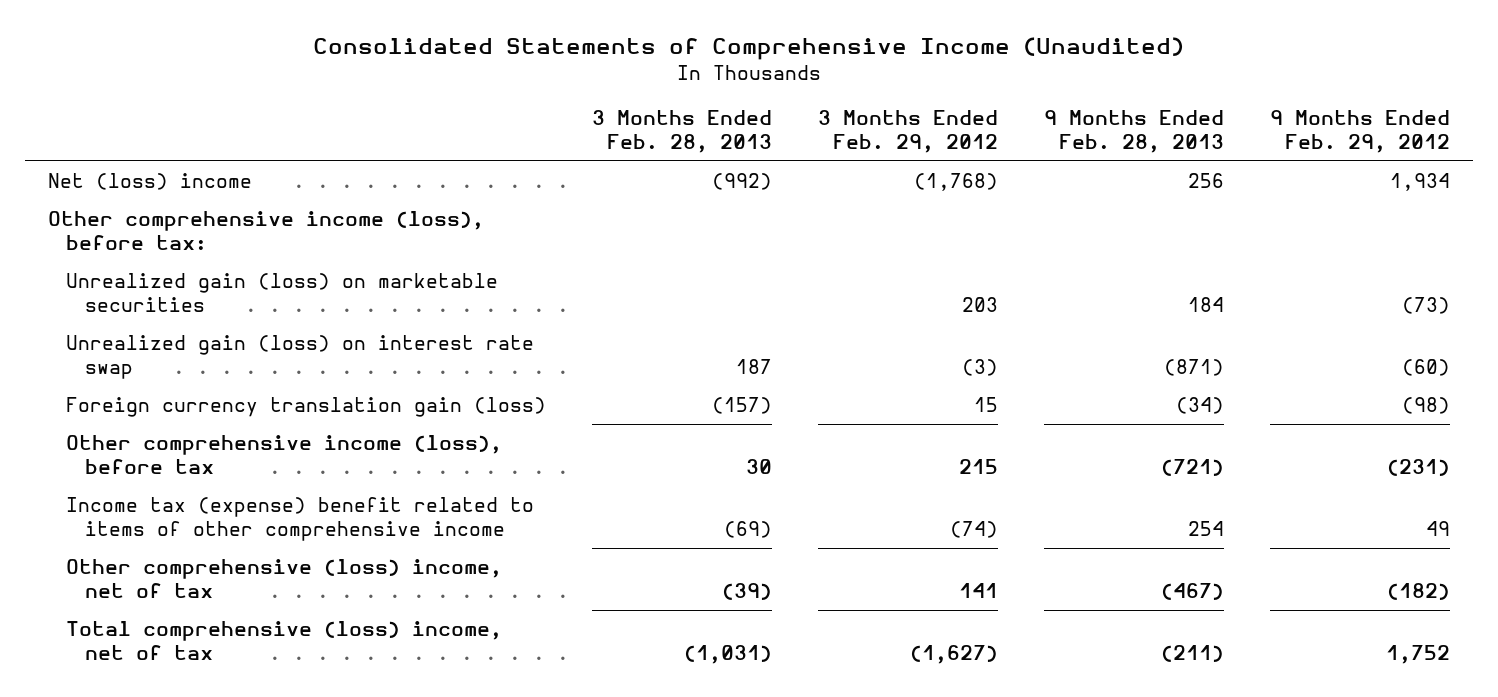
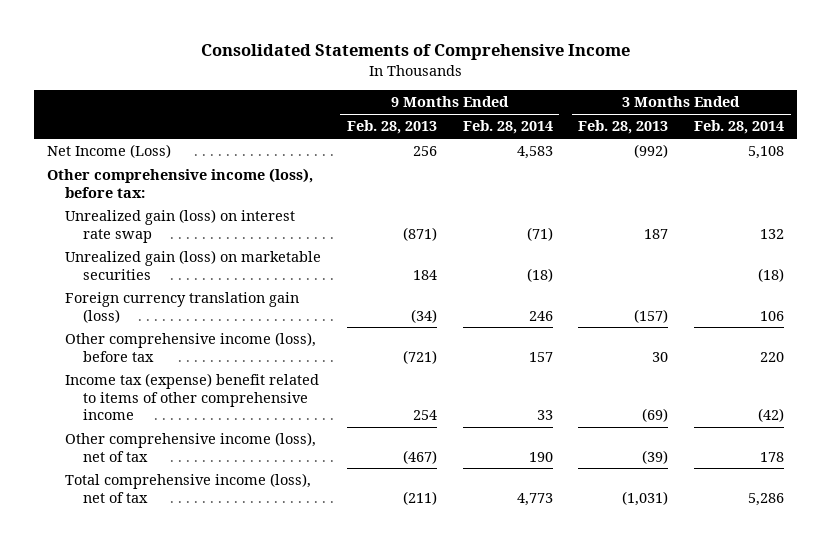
[313,37,1185,61] Consolidated Statements of Comprehensive Income (Unaudited) -> [200,44,630,61] Consolidated Statements of Comprehensive Income
[818,109,999,153] 3 Months Ended Feb. 29, 2012 -> none
[1269,109,1450,153] 9 Months Ended Feb. 29, 2012 -> none
none -> [462,120,553,135] Feb. 28, 2014
none -> [694,120,785,135] Feb. 28, 2014
[48,173,253,191] Net (loss) income -> [46,144,171,159] Net Income (Loss)
[66,273,499,313] Unrealized gain (loss) on marketable securities -> [64,250,321,280] Unrealized gain (loss) on marketable securities
[66,559,503,599] Other comprehensive (loss) income, net of tax -> [64,432,316,462] Other comprehensive income (loss), net of tax
[66,621,503,661] Total comprehensive (loss) income, net of tax -> [64,473,311,503] Total comprehensive income (loss), net of tax

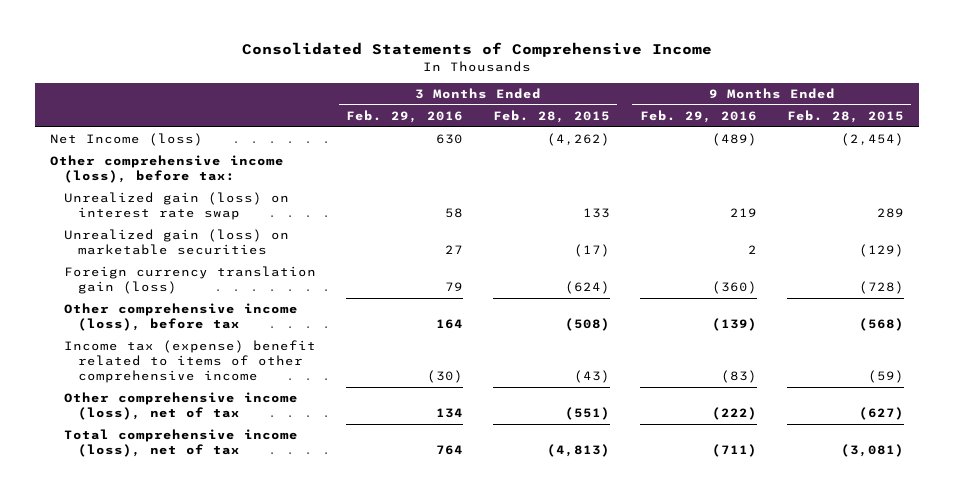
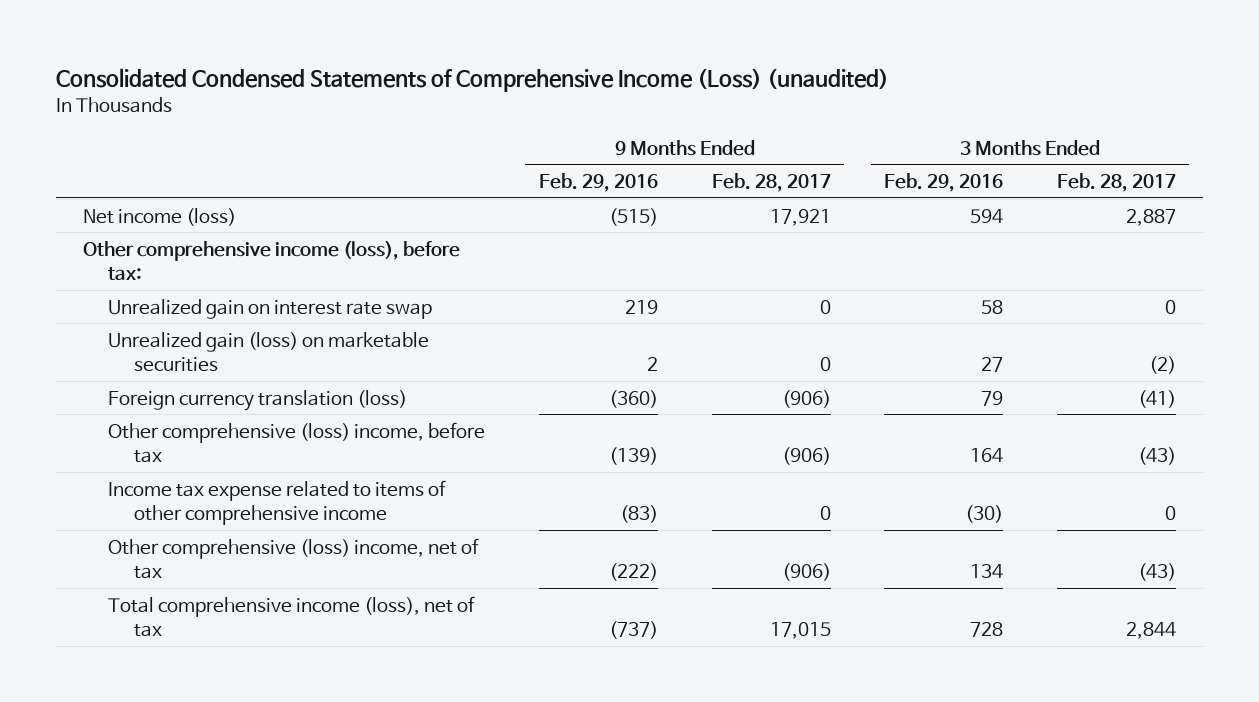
[242,42,713,58] Consolidated Statements of Comprehensive Income -> [56,67,890,92] Consolidated Condensed Statements of Comprehensive Income (Loss) (unaudited)
[492,110,610,124] Feb. 28, 2015 -> none
[786,110,904,124] Feb. 28, 2015 -> none
none -> [711,172,831,192] Feb. 28, 2017
none -> [1056,172,1176,192] Feb. 28, 2017
[50,133,204,147] Net Income (loss) -> [82,207,236,226] Net income (loss)
[436,134,464,145] 630 -> [970,208,1004,223] 594
[711,133,757,147] (489) -> [608,207,658,226] (515)
[64,192,290,221] Unrealized gain (loss) on interest rate swap -> [108,298,433,319] Unrealized gain on interest rate swap
[64,266,317,295] Foreign currency translation gain (loss) -> [108,389,408,411] Foreign currency translation (loss)
[64,303,299,332] Other comprehensive income (loss), before tax -> [108,421,486,464] Other comprehensive (loss) income, before tax
[64,340,317,384] Income tax (expense) benefit related to items of other comprehensive income -> [108,479,447,526] Income tax expense related to items of other comprehensive income
[64,392,299,421] Other comprehensive income (loss), net of tax -> [108,537,480,580] Other comprehensive (loss) income, net of tax
[436,445,464,456] 764 -> [970,622,1004,638] 728
[711,444,757,458] (711) -> [608,621,658,640] (737)

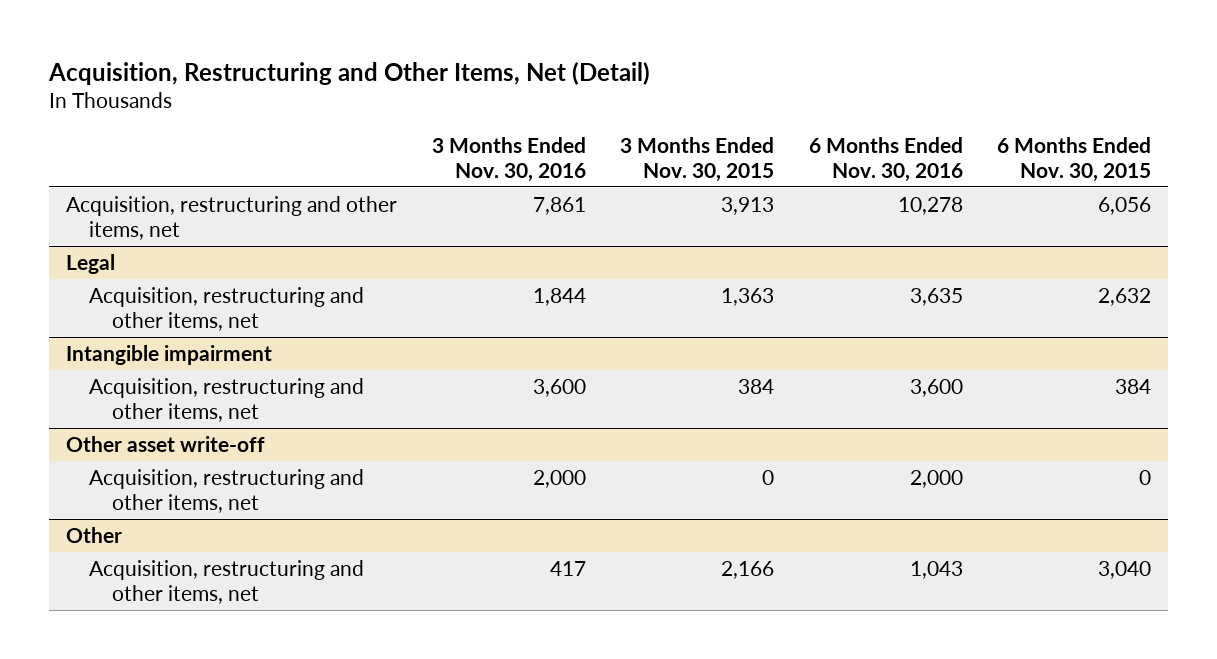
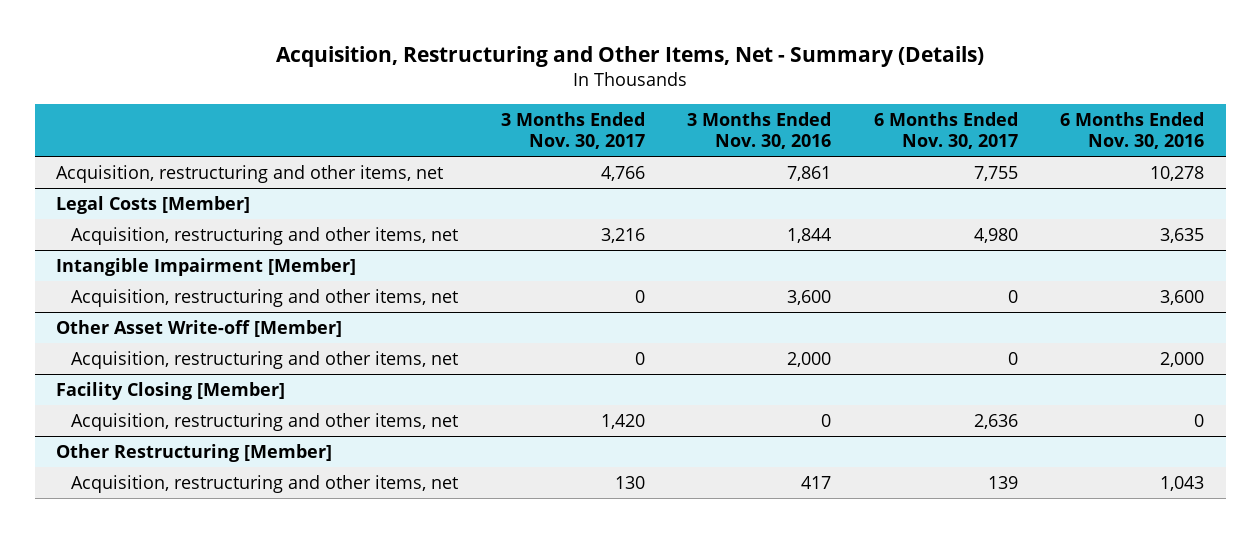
[48,61,651,85] Acquisition, Restructuring and Other Items, Net (Detail) -> [276,46,985,68] Acquisition, Restructuring and Other Items, Net - Summary (Details)
[620,136,775,182] 3 Months Ended Nov. 30, 2015 -> none
[997,136,1152,182] 6 Months Ended Nov. 30, 2015 -> none
none -> [500,111,645,149] 3 Months Ended Nov. 30, 2017
none -> [873,111,1018,149] 6 Months Ended Nov. 30, 2017
[66,253,116,274] Legal -> [55,195,250,214] Legal Costs [Member]
[66,344,273,365] Intangible impairment -> [55,257,356,276] Intangible Impairment [Member]
[66,435,266,452] Other asset write-off -> [55,319,342,337] Other Asset Write-off [Member]
none -> [55,381,285,400] Facility Closing [Member]
none -> [71,412,459,431] Acquisition, restructuring and other items, net
[66,526,123,543] Other -> [55,443,332,462] Other Restructuring [Member]

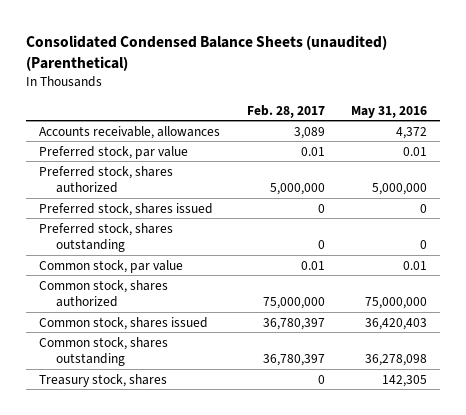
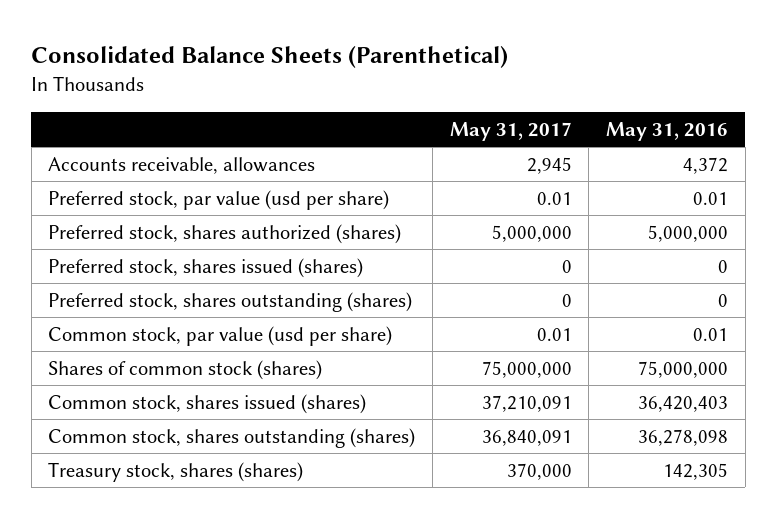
[25,35,387,72] Consolidated Condensed Balance Sheets (unaudited) (Parenthetical) -> [31,46,509,69] Consolidated Balance Sheets (Parenthetical)
[246,104,325,118] Feb. 28, 2017 -> none
none -> [449,121,572,141] May 31, 2017
[39,145,189,159] Preferred stock, par value -> [48,189,390,210] Preferred stock, par value (usd per share)
[39,165,174,194] Preferred stock, shares authorized -> [48,223,402,244] Preferred stock, shares authorized (shares)
[39,202,214,216] Preferred stock, shares issued -> [48,257,364,278] Preferred stock, shares issued (shares)
[39,222,174,253] Preferred stock, shares outstanding -> [48,291,413,312] Preferred stock, shares outstanding (shares)
[39,259,184,273] Common stock, par value -> [48,325,393,346] Common stock, par value (usd per share)
[39,279,169,308] Common stock, shares authorized -> [48,359,323,380] Shares of common stock (shares)
[39,316,209,330] Common stock, shares issued -> [48,393,367,414] Common stock, shares issued (shares)
[39,336,169,367] Common stock, shares outstanding -> [48,427,416,448] Common stock, shares outstanding (shares)
[39,373,168,387] Treasury stock, shares -> [48,461,304,482] Treasury stock, shares (shares)

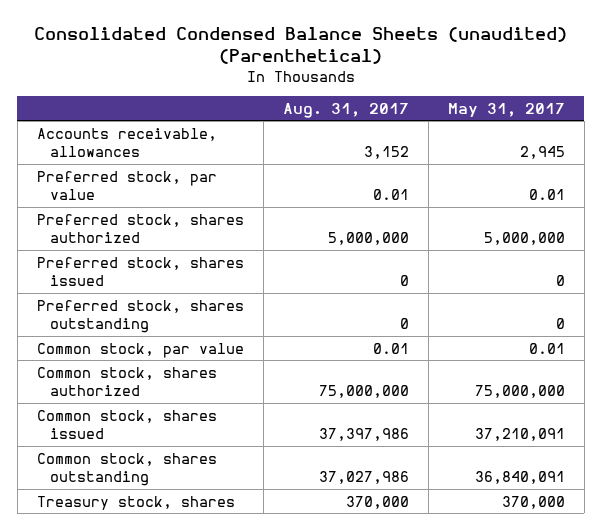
[31,46,509,69] Consolidated Balance Sheets (Parenthetical) -> [33,26,567,65] Consolidated Condensed Balance Sheets (unaudited) (Parenthetical)
[606,121,729,141] May 31, 2016 -> none
none -> [282,102,409,118] Aug. 31, 2017
[48,189,390,210] Preferred stock, par value (usd per share) -> [36,170,217,201] Preferred stock, par value
[48,223,402,244] Preferred stock, shares authorized (shares) -> [36,213,244,244] Preferred stock, shares authorized
[48,257,364,278] Preferred stock, shares issued (shares) -> [36,256,244,287] Preferred stock, shares issued
[48,291,413,312] Preferred stock, shares outstanding (shares) -> [36,299,244,334] Preferred stock, shares outstanding
[48,325,393,346] Common stock, par value (usd per share) -> [36,342,244,358] Common stock, par value
[48,359,323,380] Shares of common stock (shares) -> [36,366,217,397] Common stock, shares authorized
[48,393,367,414] Common stock, shares issued (shares) -> [36,409,217,440] Common stock, shares issued
[48,427,416,448] Common stock, shares outstanding (shares) -> [36,452,217,487] Common stock, shares outstanding
[48,461,304,482] Treasury stock, shares (shares) -> [36,495,235,510] Treasury stock, shares

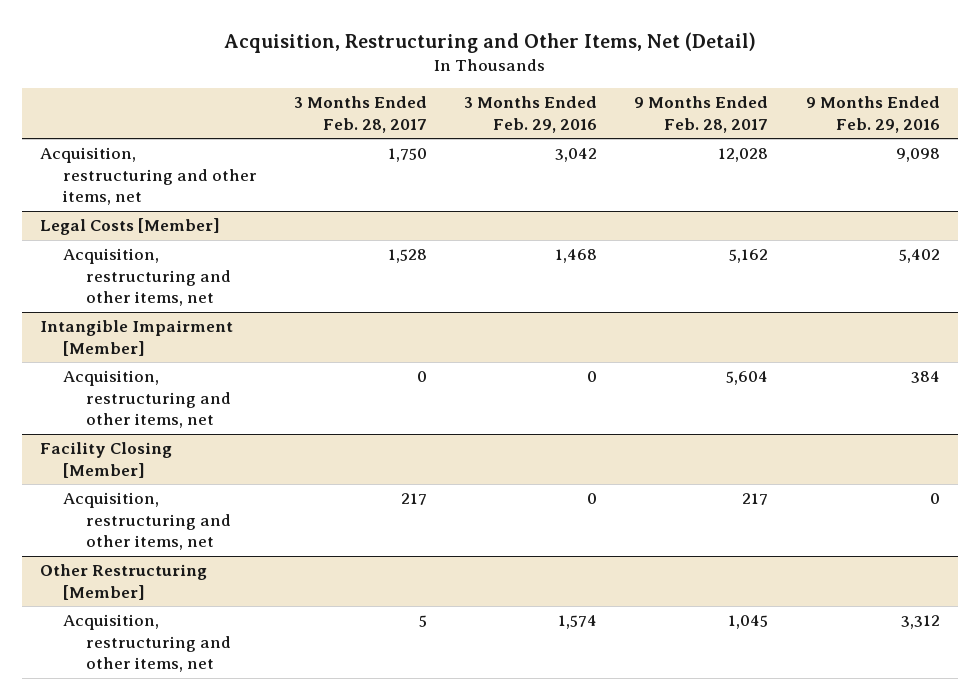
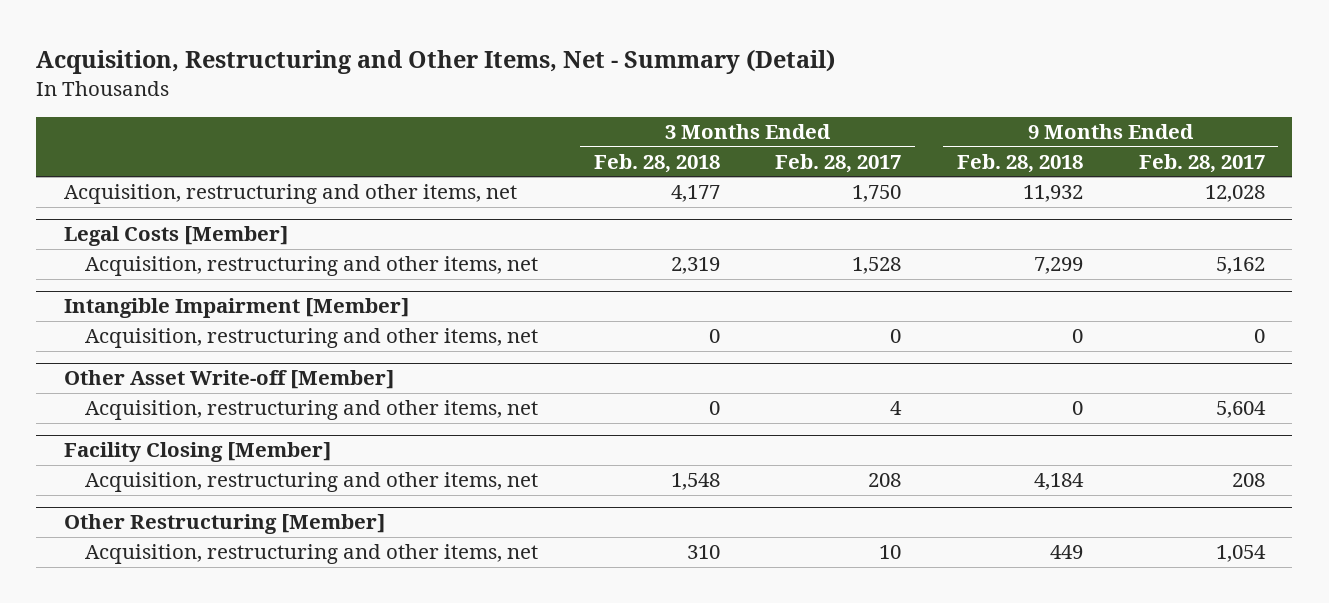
[223,32,756,54] Acquisition, Restructuring and Other Items, Net (Detail) -> [36,49,836,75] Acquisition, Restructuring and Other Items, Net - Summary (Detail)
[464,96,598,134] 3 Months Ended Feb. 29, 2016 -> none
[805,96,940,134] 9 Months Ended Feb. 29, 2016 -> none
none -> [593,153,720,173] Feb. 28, 2018
none -> [956,153,1083,173] Feb. 28, 2018
[726,371,769,386] 5,604 -> [1253,329,1265,344] 0
none -> [64,370,395,390] Other Asset Write-off [Member]
none -> [85,400,539,421] Acquisition, restructuring and other items, net
[401,493,428,506] 217 -> [868,473,902,488] 208
[742,493,769,506] 217 -> [1231,473,1265,488] 208
[419,615,428,628] 5 -> [879,545,902,560] 10
[728,615,769,630] 1,045 -> [1215,545,1266,563] 1,054

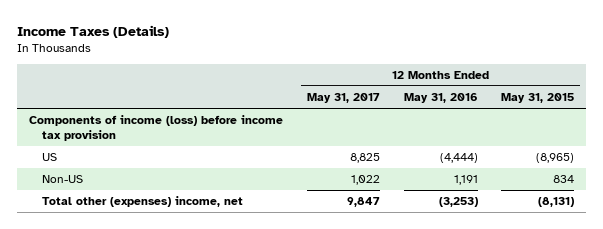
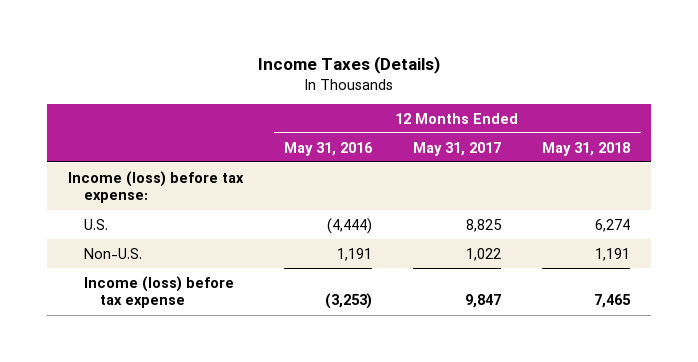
[501,93,575,104] May 31, 2015 -> none
none -> [542,141,631,156] May 31, 2018
[29,115,284,141] Components of income (loss) before income tax provision -> [67,170,244,204] Income (loss) before tax expense:
[42,153,58,162] US -> [83,218,108,230] U.S.
[42,175,84,184] Non-US -> [83,247,142,259] Non-U.S.
[42,196,244,208] Total other (expenses) income, net -> [83,275,234,309] Income (loss) before tax expense

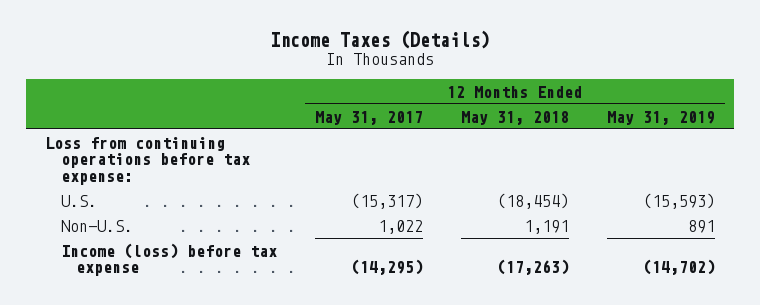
[283,141,373,156] May 31, 2016 -> none
none -> [607,110,716,125] May 31, 2019
[67,170,244,204] Income (loss) before tax expense: -> [45,136,250,185] Loss from continuing operations before tax expense:
[466,218,503,232] 8,825 -> [350,192,423,209] (15,317)
[595,218,631,232] 6,274 -> [497,192,570,209] (18,454)
[465,294,502,309] 9,847 -> [350,259,423,276] (14,295)
[594,294,632,309] 7,465 -> [497,259,570,276] (17,263)

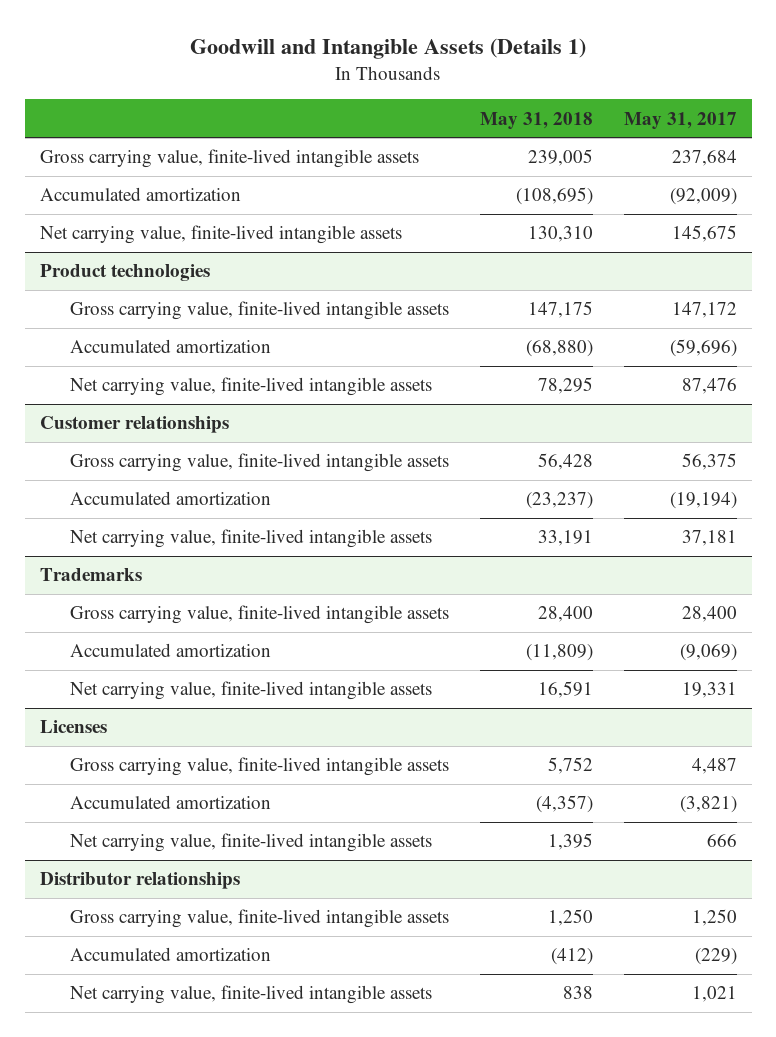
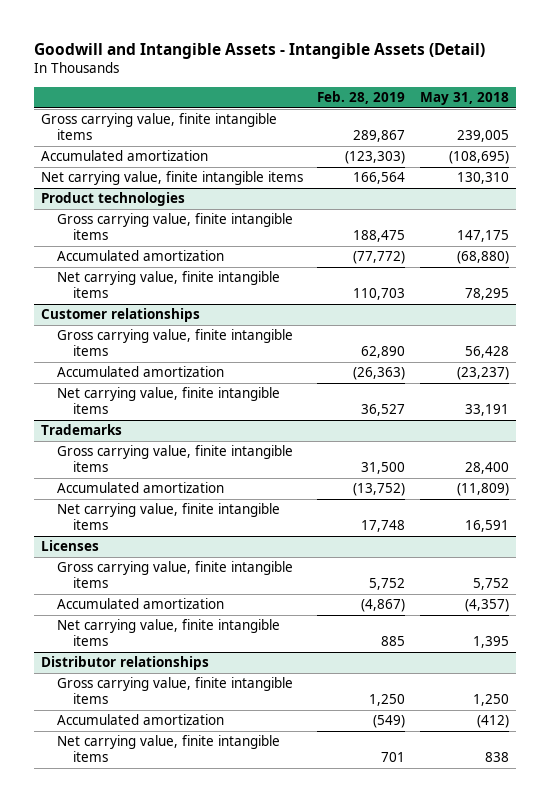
[190,38,587,60] Goodwill and Intangible Assets (Details 1) -> [33,42,485,59] Goodwill and Intangible Assets - Intangible Assets (Detail)
[623,111,737,129] May 31, 2017 -> none
none -> [317,90,406,104] Feb. 28, 2019
[39,149,419,169] Gross carrying value, finite-lived intangible assets -> [40,113,277,141] Gross carrying value, finite intangible items
[39,225,402,245] Net carrying value, finite-lived intangible assets -> [40,171,303,186] Net carrying value, finite intangible items
[70,301,450,321] Gross carrying value, finite-lived intangible assets -> [57,213,294,241] Gross carrying value, finite intangible items
[70,377,433,397] Net carrying value, finite-lived intangible assets -> [57,271,281,299] Net carrying value, finite intangible items
[70,453,450,473] Gross carrying value, finite-lived intangible assets -> [57,329,294,357] Gross carrying value, finite intangible items
[70,529,433,549] Net carrying value, finite-lived intangible assets -> [57,387,281,415] Net carrying value, finite intangible items
[70,605,450,625] Gross carrying value, finite-lived intangible assets -> [57,445,294,473] Gross carrying value, finite intangible items
[70,681,433,701] Net carrying value, finite-lived intangible assets -> [57,503,281,531] Net carrying value, finite intangible items
[70,757,450,777] Gross carrying value, finite-lived intangible assets -> [57,561,294,589] Gross carrying value, finite intangible items
[70,833,433,853] Net carrying value, finite-lived intangible assets -> [57,619,281,647] Net carrying value, finite intangible items
[70,909,450,929] Gross carrying value, finite-lived intangible assets -> [57,677,294,705] Gross carrying value, finite intangible items
[70,985,433,1005] Net carrying value, finite-lived intangible assets -> [57,735,281,763] Net carrying value, finite intangible items

